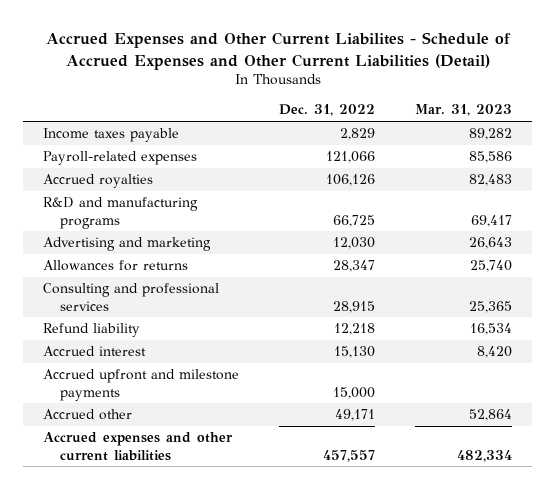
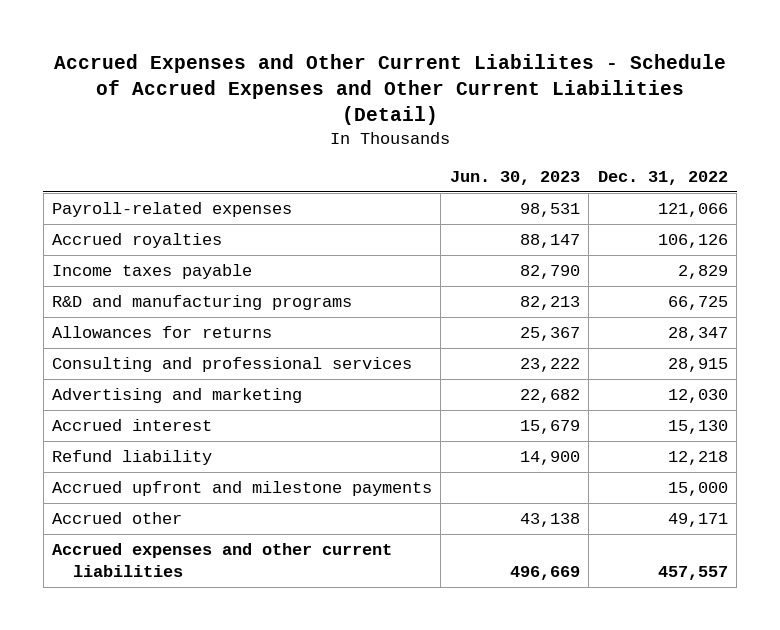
[415,104,513,117] Mar. 31, 2023 -> none
none -> [449,170,580,185] Jun. 30, 2023
[42,128,179,143] Income taxes payable -> [52,264,253,280] Income taxes payable
[42,237,211,252] Advertising and marketing -> [52,388,303,404] Advertising and marketing
[42,323,140,338] Refund liability -> [52,450,213,466] Refund liability

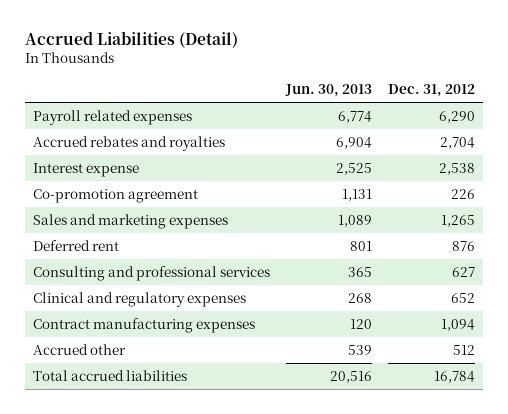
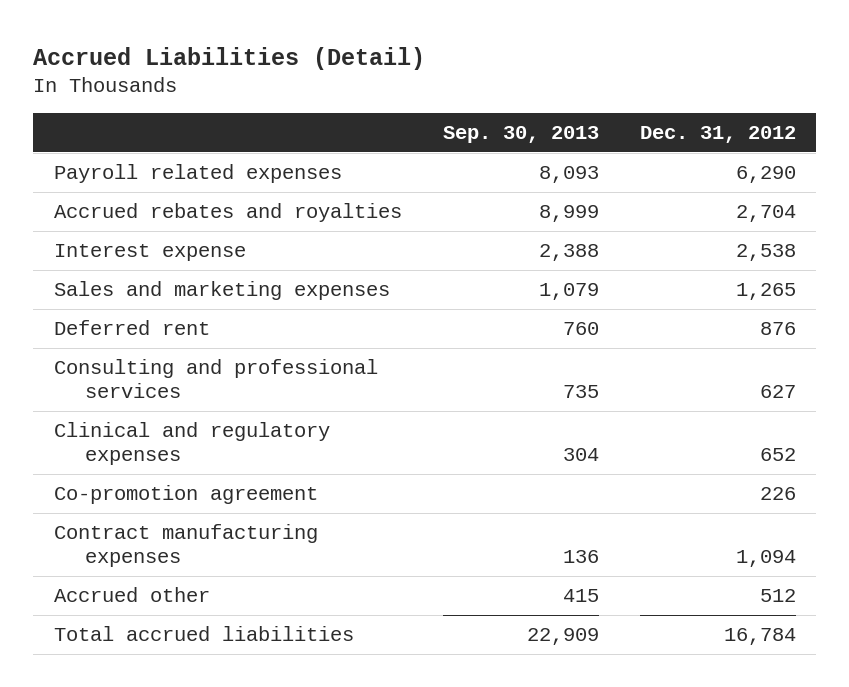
[284,84,372,98] Jun. 30, 2013 -> none
none -> [442,126,599,144] Sep. 30, 2013
[32,188,198,203] Co-promotion agreement -> [53,485,318,505] Co-promotion agreement

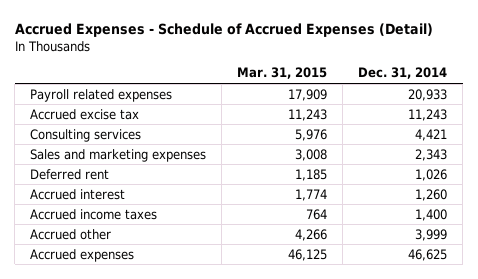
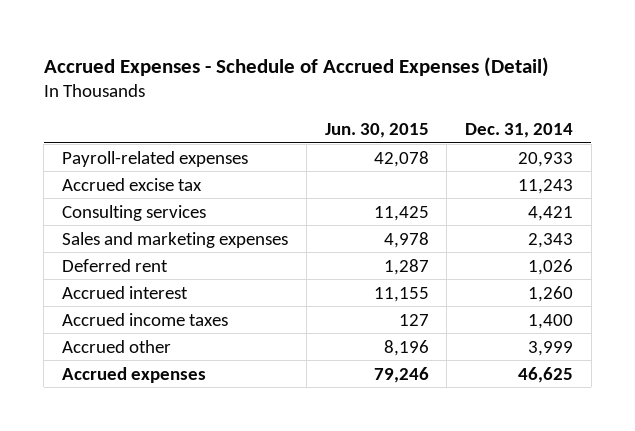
[237,67,328,80] Mar. 31, 2015 -> none
none -> [324,123,429,139] Jun. 30, 2015
[30,88,173,102] Payroll related expenses -> [62,150,249,167] Payroll-related expenses

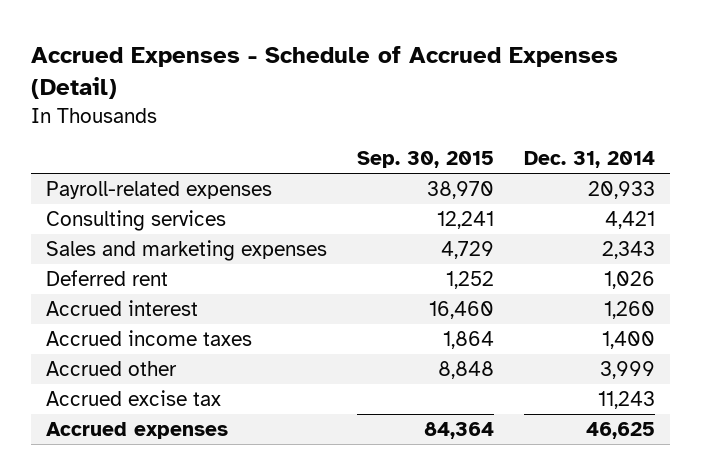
[324,123,429,139] Jun. 30, 2015 -> none
none -> [357,151,495,169] Sep. 30, 2015
[62,177,203,191] Accrued excise tax -> [46,389,222,406] Accrued excise tax

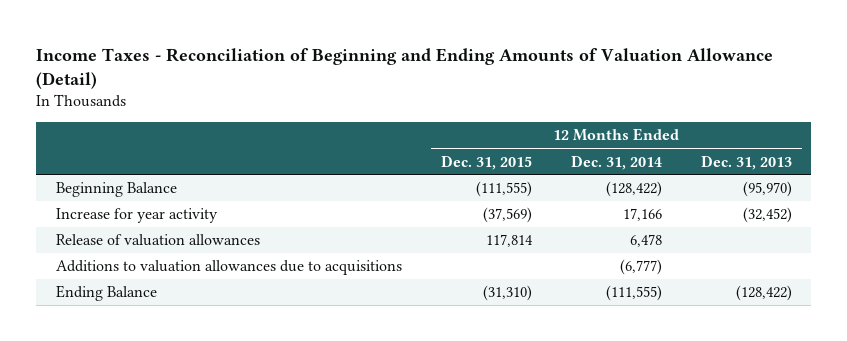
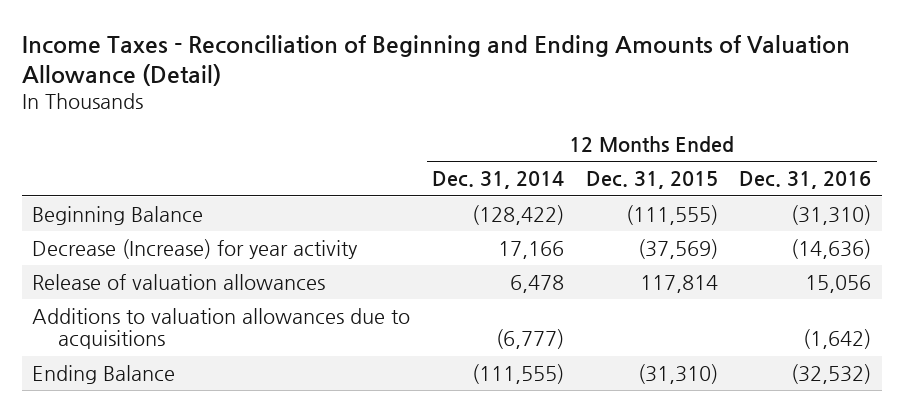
[700,154,792,170] Dec. 31, 2013 -> none
none -> [739,171,872,190] Dec. 31, 2016
[55,208,218,224] Increase for year activity -> [32,238,359,259] Decrease (Increase) for year activity

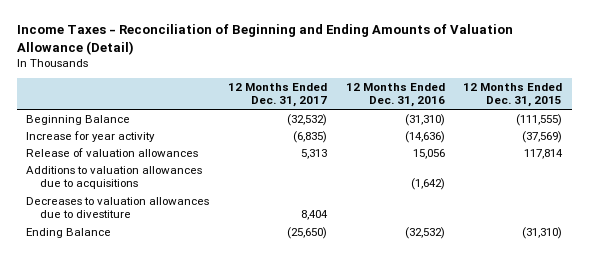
[432,171,565,190] Dec. 31, 2014 -> none
none -> [228,83,328,108] 12 Months Ended Dec. 31, 2017
[32,238,359,259] Decrease (Increase) for year activity -> [26,130,156,142] Increase for year activity
none -> [26,196,210,218] Decreases to valuation allowances due to divestiture

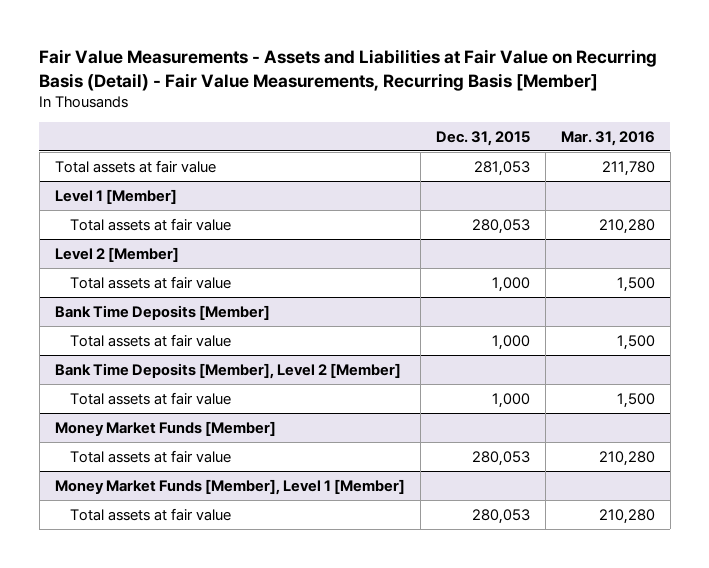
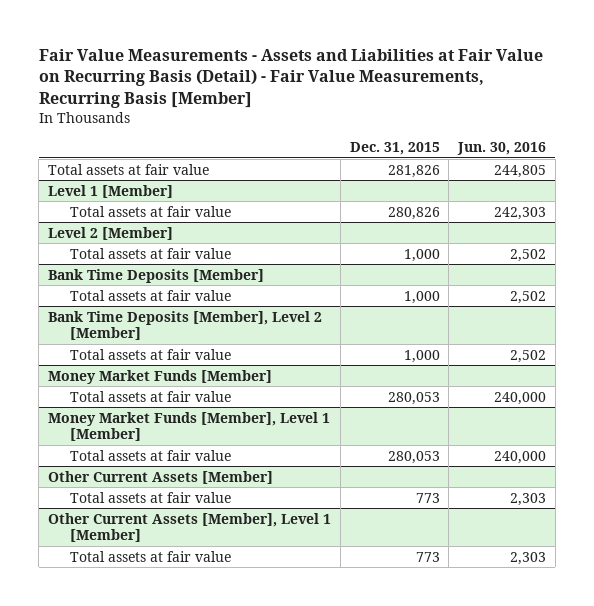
[560,130,655,146] Mar. 31, 2016 -> none
none -> [457,142,547,156] Jun. 30, 2016
[473,160,530,176] 281,053 -> [387,164,440,178] 281,826
[471,218,530,234] 280,053 -> [387,206,440,220] 280,826
none -> [48,470,274,484] Other Current Assets [Member]
none -> [70,491,232,503] Total assets at fair value
none -> [48,512,332,543] Other Current Assets [Member], Level 1 [Member]
none -> [70,550,232,562] Total assets at fair value

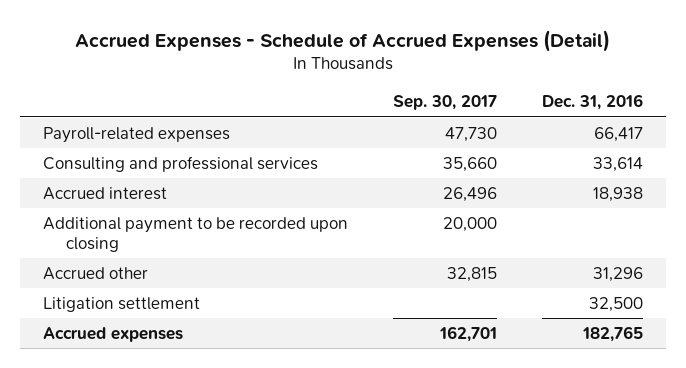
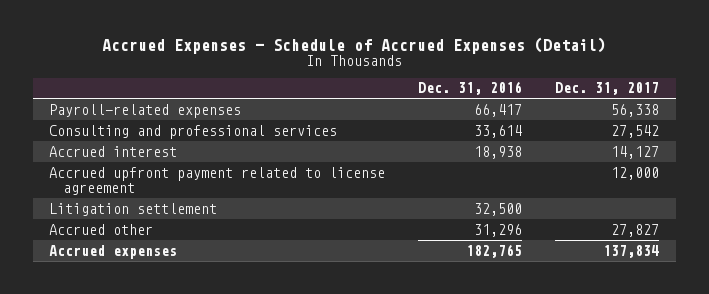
[393,95,498,111] Sep. 30, 2017 -> none
none -> [555,82,660,96] Dec. 31, 2017
[42,216,348,252] Additional payment to be recorded upon closing -> none
none -> [49,166,386,195] Accrued upfront payment related to license agreement
[42,266,148,280] Accrued other -> [49,223,154,235] Accrued other

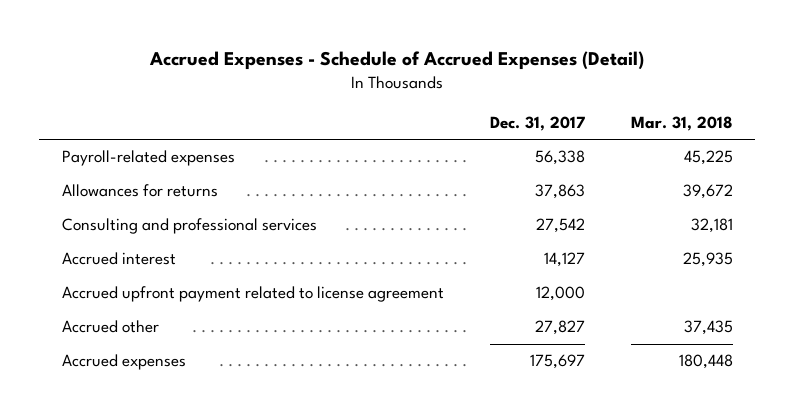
[418,81,523,96] Dec. 31, 2016 -> none
none -> [630,115,733,131] Mar. 31, 2018
none -> [61,184,218,198] Allowances for returns
[49,202,218,216] Litigation settlement -> none
[603,244,660,258] 137,834 -> [529,354,585,370] 175,697

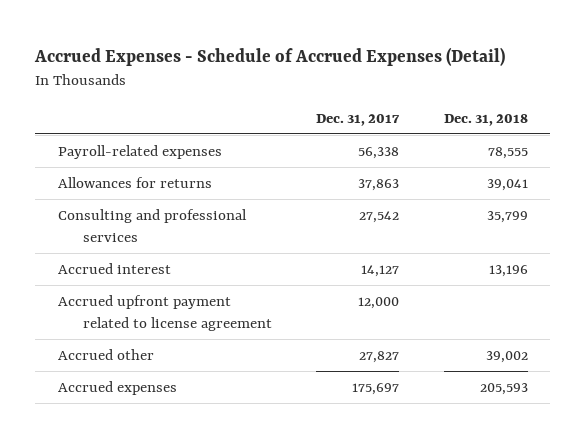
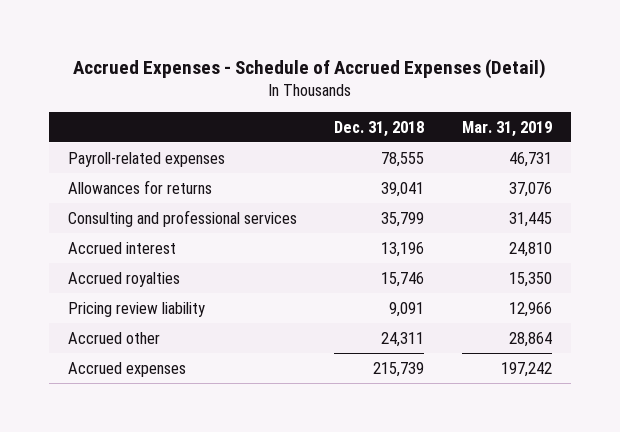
[316,113,401,126] Dec. 31, 2017 -> none
none -> [462,120,553,137] Mar. 31, 2019
[57,294,273,331] Accrued upfront payment related to license agreement -> none
none -> [67,271,180,287] Accrued royalties
none -> [67,301,205,317] Pricing review liability
[485,350,528,363] 39,002 -> [381,331,425,347] 24,311
[479,382,528,395] 205,593 -> [373,361,425,377] 215,739

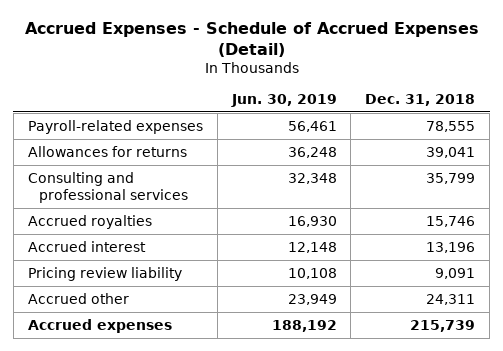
[462,120,553,137] Mar. 31, 2019 -> none
none -> [230,94,337,108] Jun. 30, 2019
[67,241,176,254] Accrued interest -> [27,240,146,252] Accrued interest

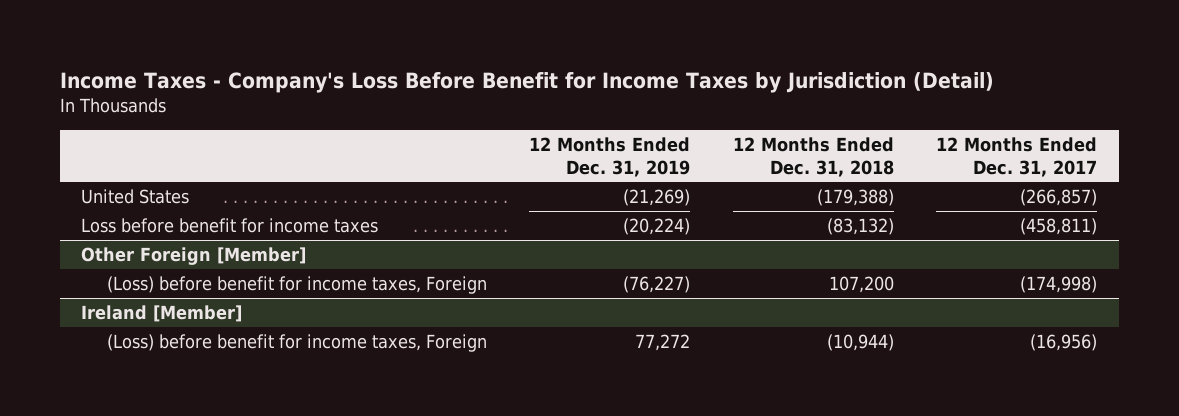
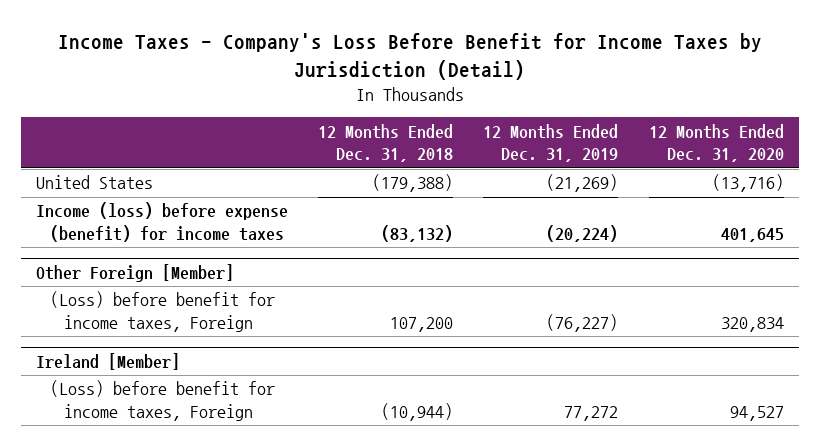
[936,137,1098,177] 12 Months Ended Dec. 31, 2017 -> none
none -> [648,123,784,163] 12 Months Ended Dec. 31, 2020
[81,217,379,233] Loss before benefit for income taxes -> [35,202,288,243] Income (loss) before expense (benefit) for income taxes

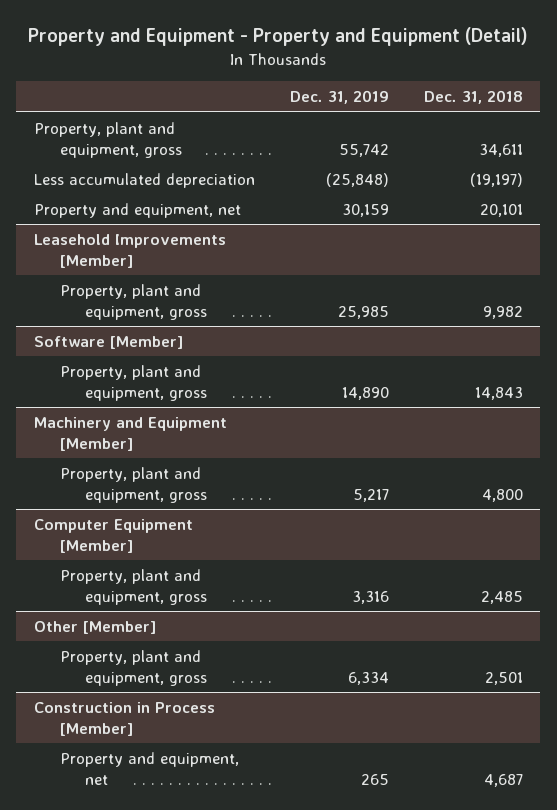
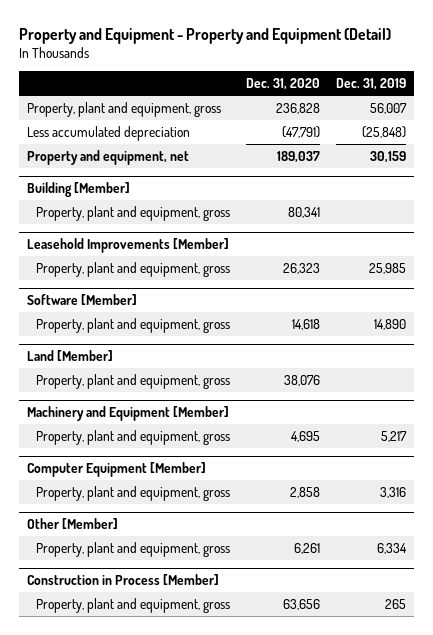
[423,90,523,105] Dec. 31, 2018 -> none
none -> [246,77,321,90] Dec. 31, 2020
[338,143,389,157] 55,742 -> [370,102,408,114] 56,007
none -> [26,182,130,198] Building [Member]
none -> [36,205,231,221] Property, plant and equipment, gross
none -> [26,350,113,362] Land [Member]
none -> [36,373,231,389] Property, plant and equipment, gross
[59,751,239,785] Property and equipment, net -> [36,597,231,613] Property, plant and equipment, gross

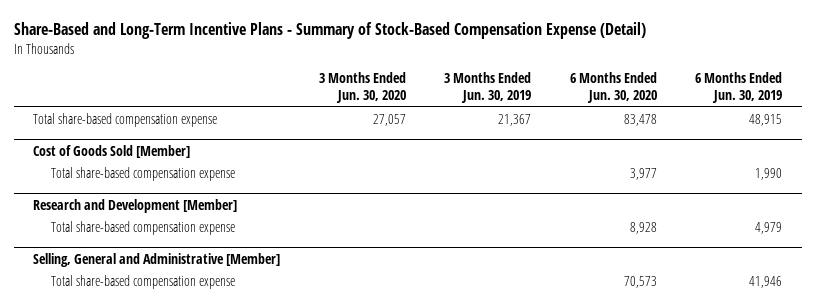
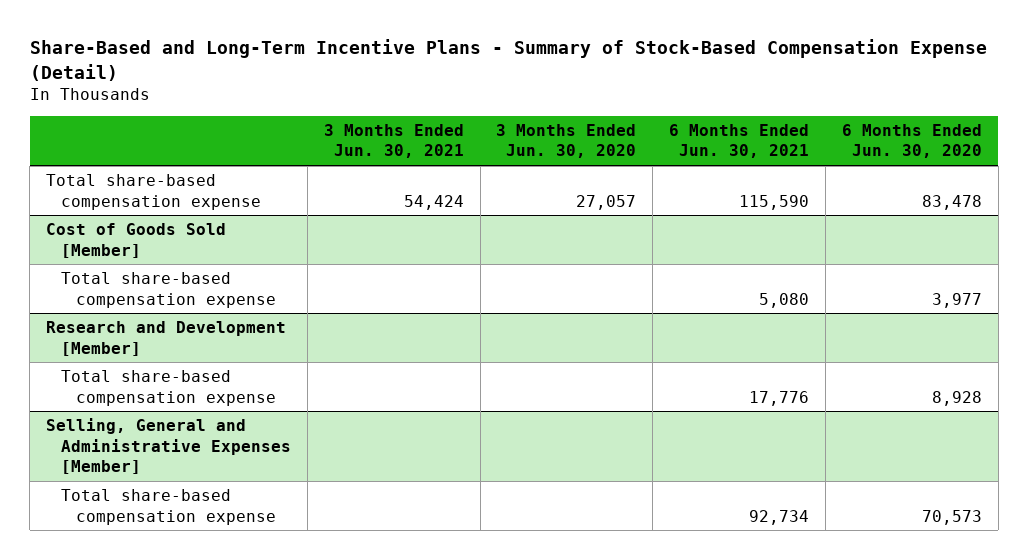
[444,72,532,104] 3 Months Ended Jun. 30, 2019 -> none
[695,72,783,104] 6 Months Ended Jun. 30, 2019 -> none
none -> [323,123,464,159] 3 Months Ended Jun. 30, 2021
none -> [669,123,810,159] 6 Months Ended Jun. 30, 2021
[33,252,281,267] Selling, General and Administrative [Member] -> [46,418,291,475] Selling, General and Administrative Expenses [Member]

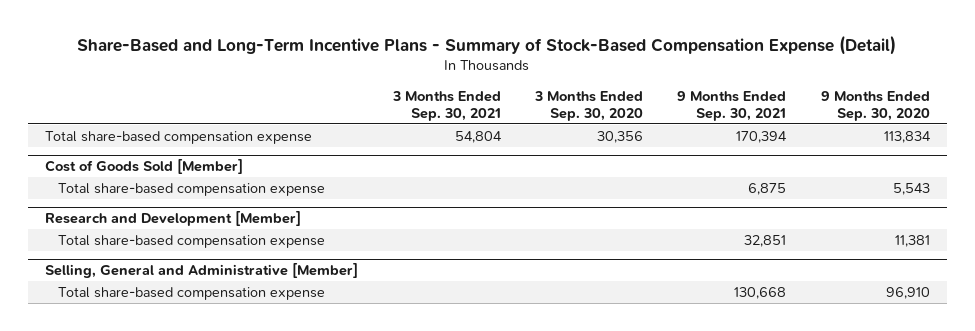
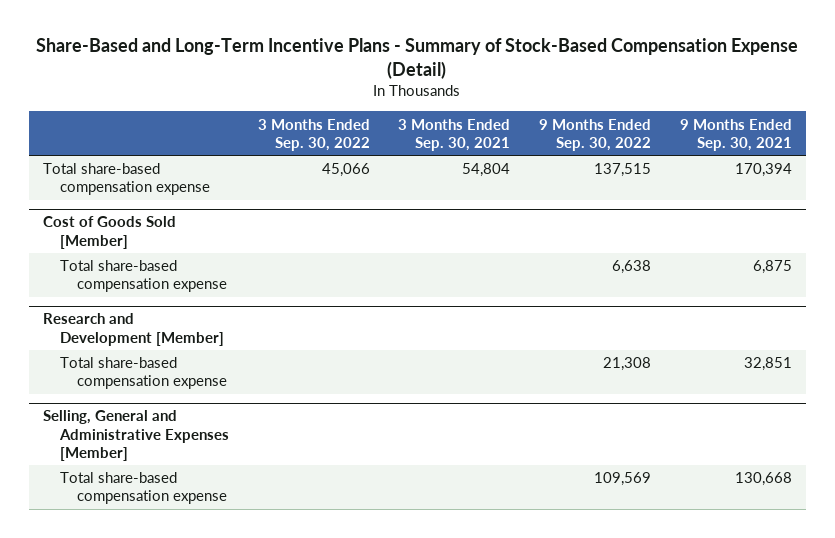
[533,90,643,122] 3 Months Ended Sep. 30, 2020 -> none
[820,90,930,122] 9 Months Ended Sep. 30, 2020 -> none
none -> [257,118,370,151] 3 Months Ended Sep. 30, 2022
none -> [538,118,651,151] 9 Months Ended Sep. 30, 2022
[45,263,359,279] Selling, General and Administrative [Member] -> [43,410,230,461] Selling, General and Administrative Expenses [Member]

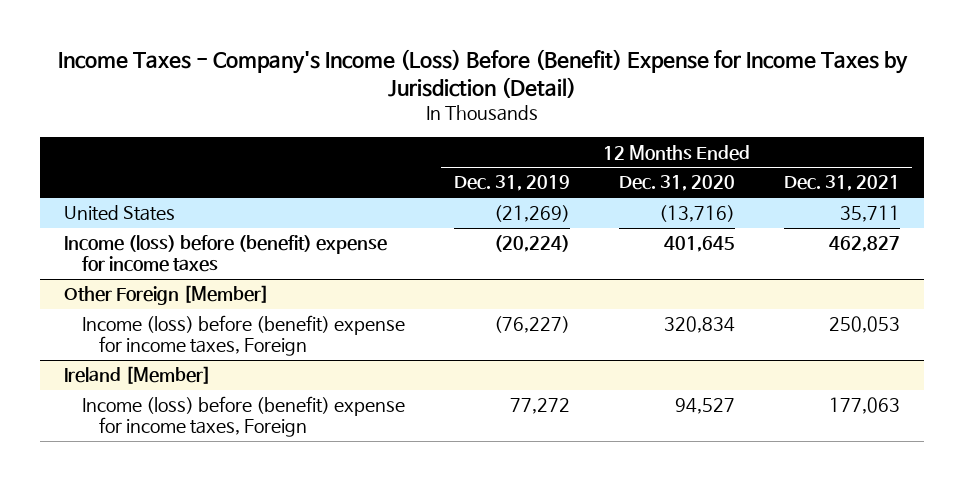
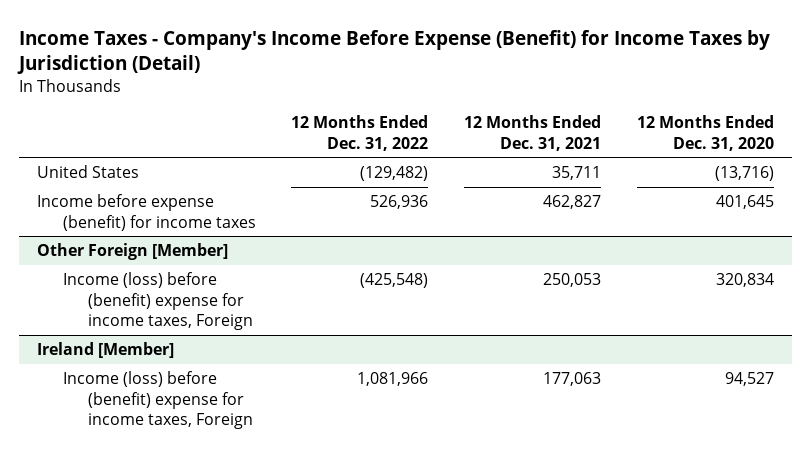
[58,49,909,99] Income Taxes - Company's Income (Loss) Before (Benefit) Expense for Income Taxes by Jurisdiction (Detail) -> [17,29,771,74] Income Taxes - Company's Income Before Expense (Benefit) for Income Taxes by Jurisdiction (Detail)
[453,175,570,192] Dec. 31, 2019 -> none
none -> [291,115,429,151] 12 Months Ended Dec. 31, 2022
[64,235,388,273] Income (loss) before (benefit) expense for income taxes -> [37,194,256,231] Income before expense (benefit) for income taxes

